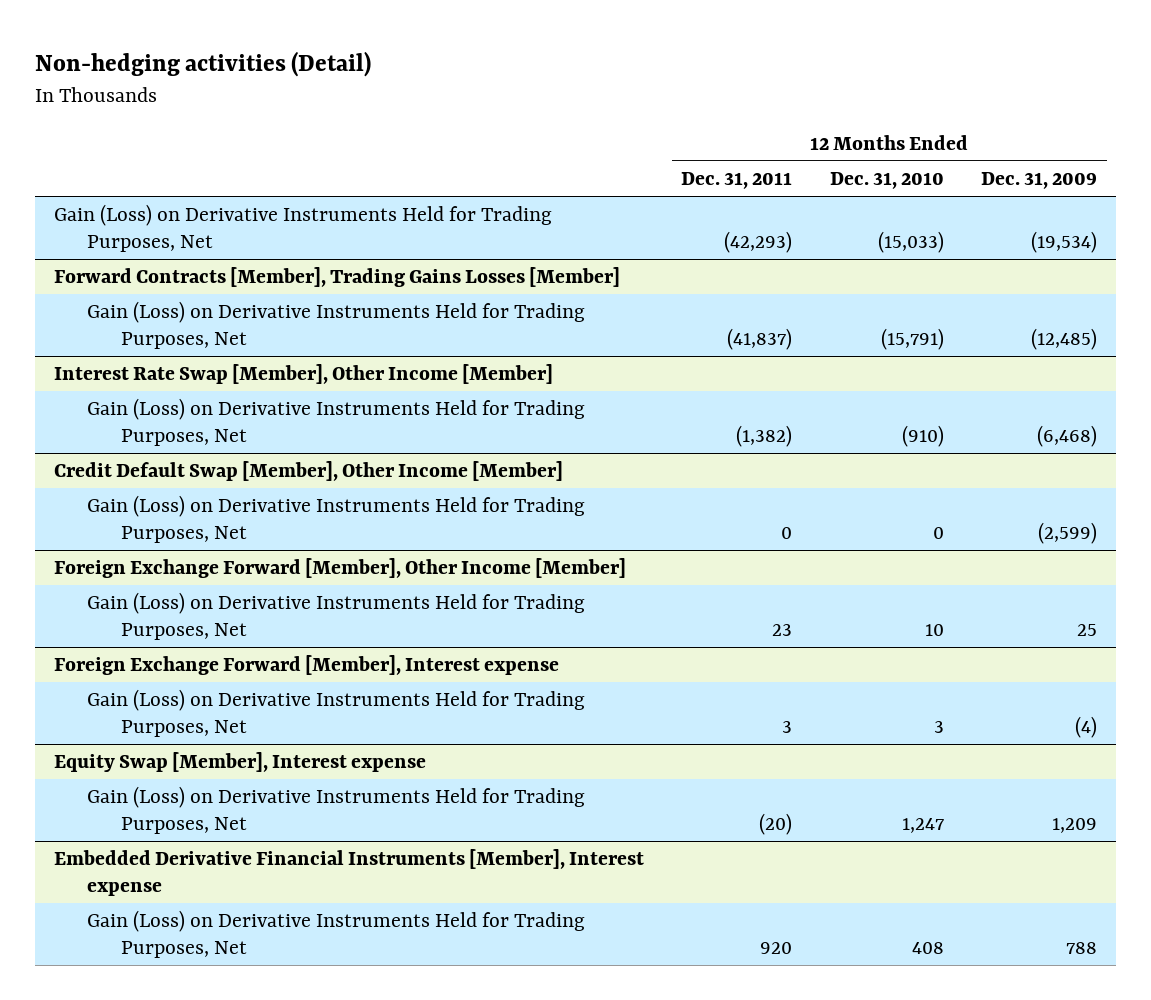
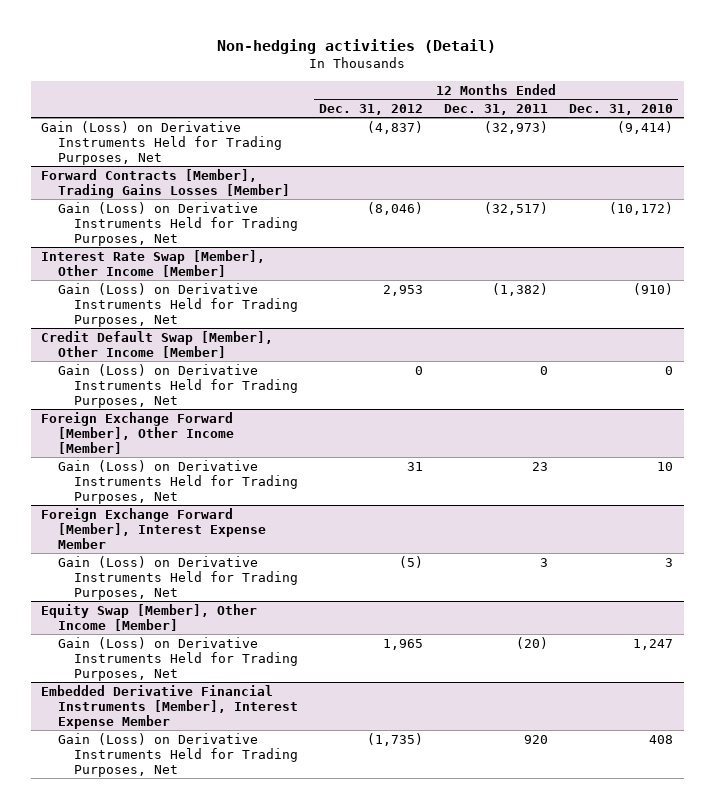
[981,172,1098,190] Dec. 31, 2009 -> none
none -> [319,103,424,115] Dec. 31, 2012
[724,231,793,254] (42,293) -> [484,120,549,134] (32,973)
[877,231,944,254] (15,033) -> [617,120,674,134] (9,414)
[727,328,793,351] (41,837) -> [484,201,549,215] (32,517)
[880,328,944,351] (15,791) -> [609,201,674,215] (10,172)
[53,655,559,676] Foreign Exchange Forward [Member], Interest expense -> [41,507,266,549] Foreign Exchange Forward [Member], Interest Expense Member
[53,752,426,773] Equity Swap [Member], Interest expense -> none
none -> [41,603,258,631] Equity Swap [Member], Other Income [Member]
[53,849,644,897] Embedded Derivative Financial Instruments [Member], Interest expense -> [41,684,298,729] Embedded Derivative Financial Instruments [Member], Interest Expense Member

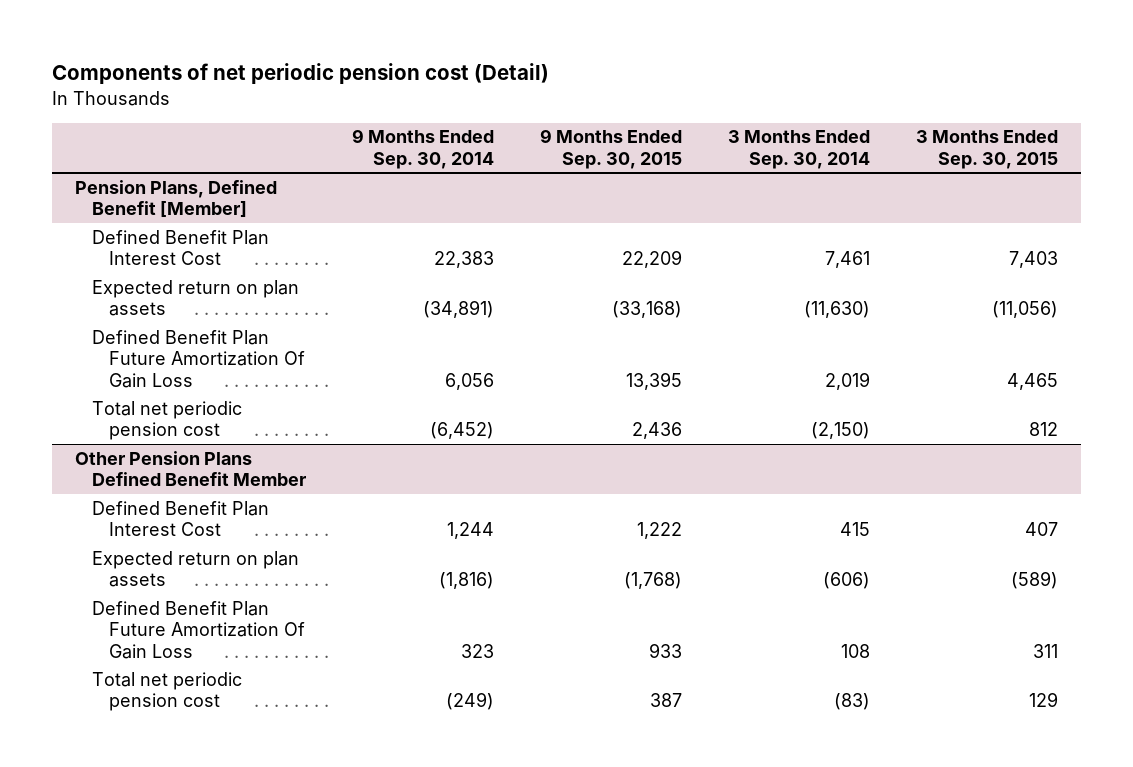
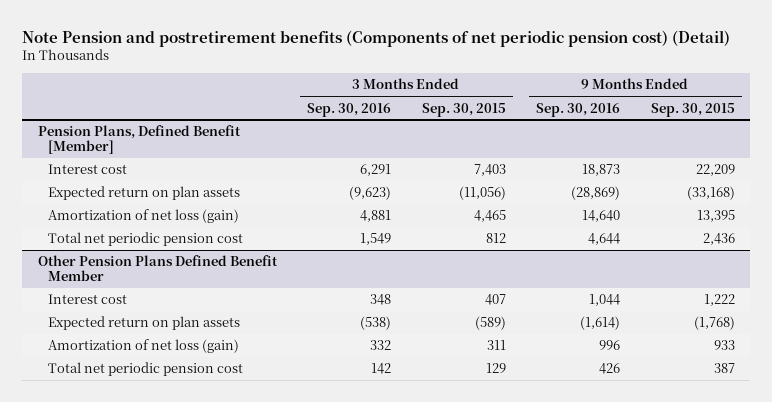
[52,63,550,85] Components of net periodic pension cost (Detail) -> [22,29,731,47] Note Pension and postretirement benefits (Components of net periodic pension cost) (Detail)
[352,129,495,169] 9 Months Ended Sep. 30, 2014 -> none
[727,130,870,169] 3 Months Ended Sep. 30, 2014 -> none
none -> [307,102,392,117] Sep. 30, 2016
none -> [536,102,621,117] Sep. 30, 2016
[92,229,270,266] Defined Benefit Plan Interest Cost -> [48,164,128,175] Interest cost
[92,329,306,388] Defined Benefit Plan Future Amortization Of Gain Loss -> [48,209,240,224] Amortization of net loss (gain)
[92,500,270,537] Defined Benefit Plan Interest Cost -> [48,294,128,305] Interest cost
[92,600,306,659] Defined Benefit Plan Future Amortization Of Gain Loss -> [48,339,240,354] Amortization of net loss (gain)

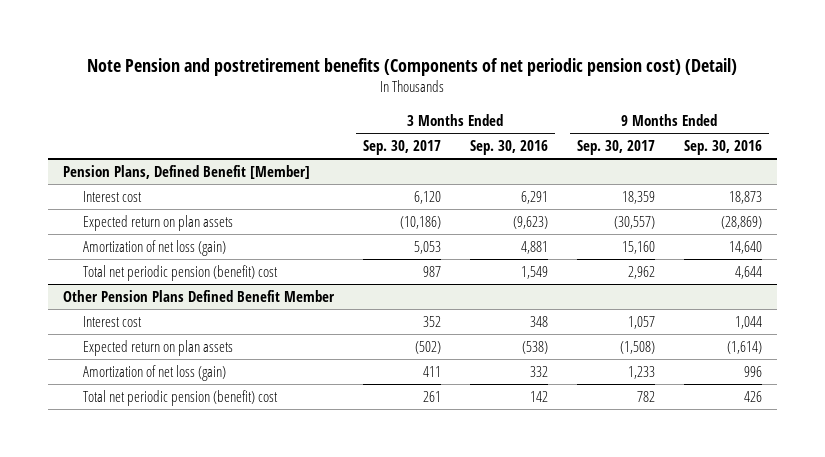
[421,102,506,117] Sep. 30, 2015 -> none
[650,102,735,117] Sep. 30, 2015 -> none
none -> [362,140,441,156] Sep. 30, 2017
none -> [576,140,655,156] Sep. 30, 2017
[48,232,244,247] Total net periodic pension cost -> [82,265,278,282] Total net periodic pension (benefit) cost
[48,362,244,377] Total net periodic pension cost -> [82,390,278,407] Total net periodic pension (benefit) cost

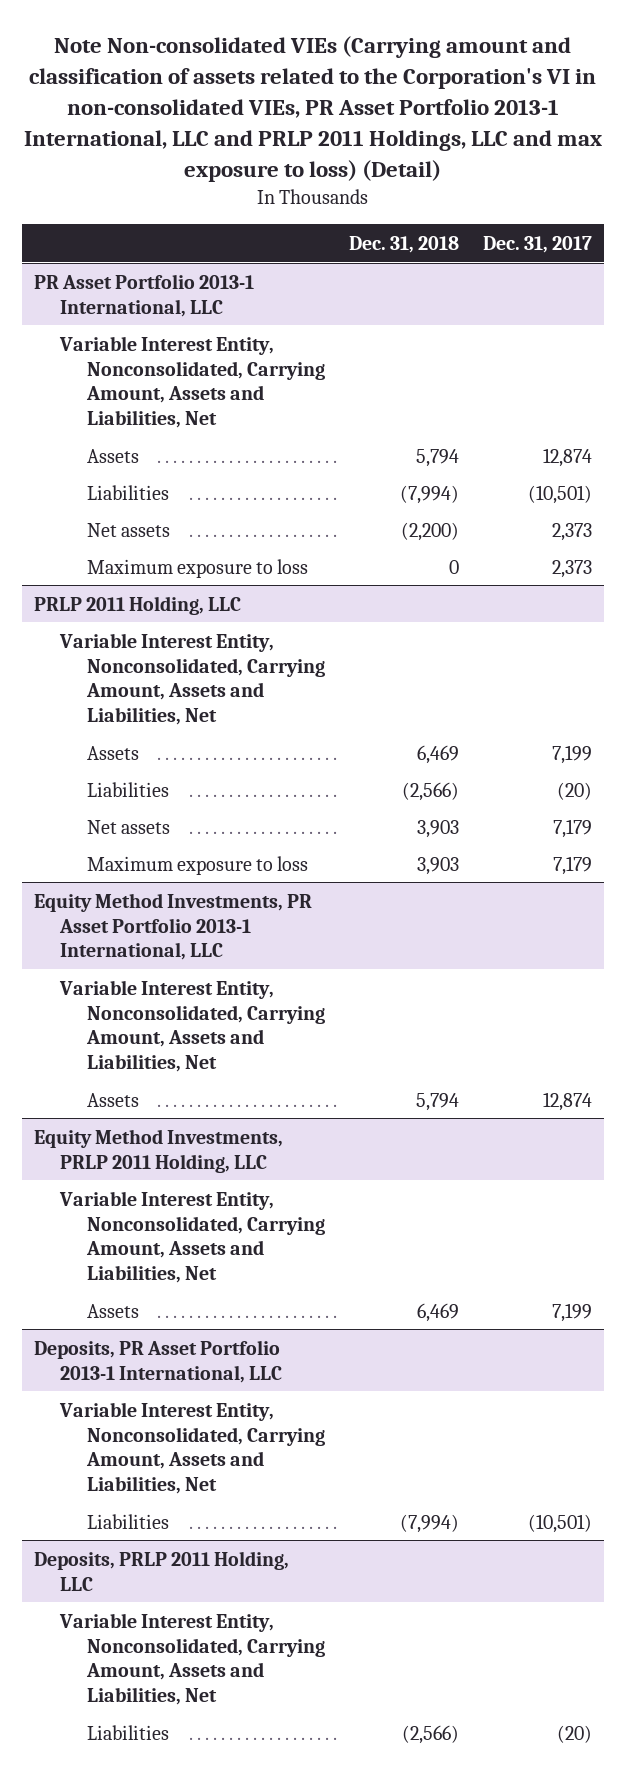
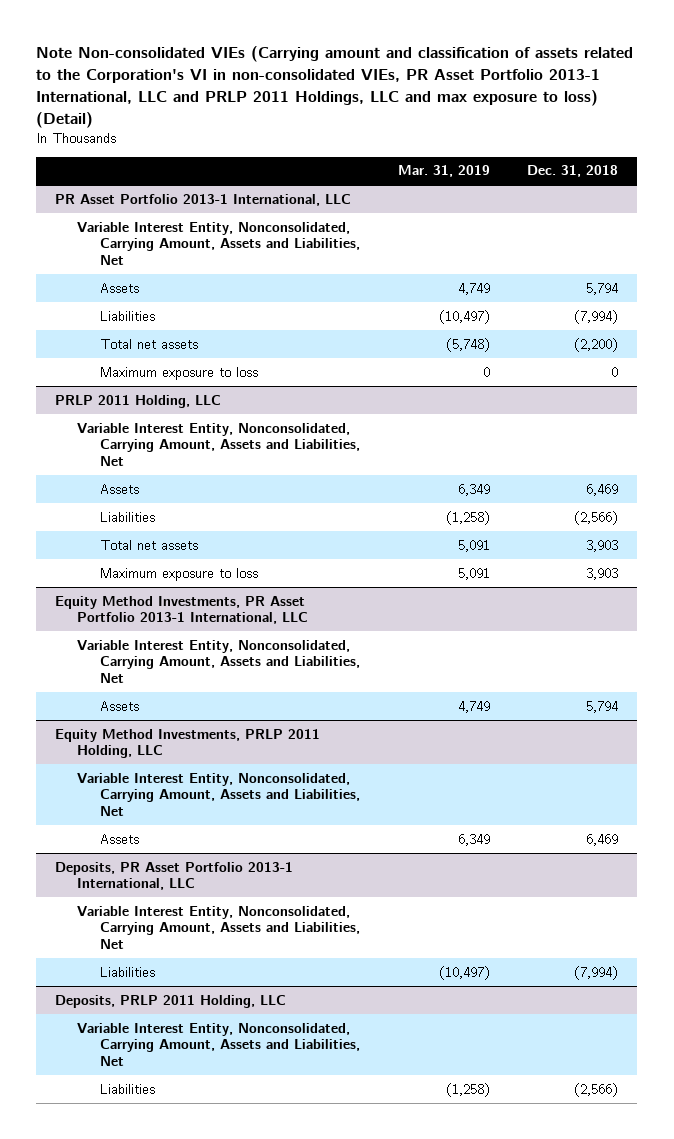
[483,235,593,253] Dec. 31, 2017 -> none
none -> [397,165,490,178] Mar. 31, 2019
[86,522,170,537] Net assets -> [99,338,198,349] Total net assets
[86,819,170,834] Net assets -> [99,539,198,550] Total net assets

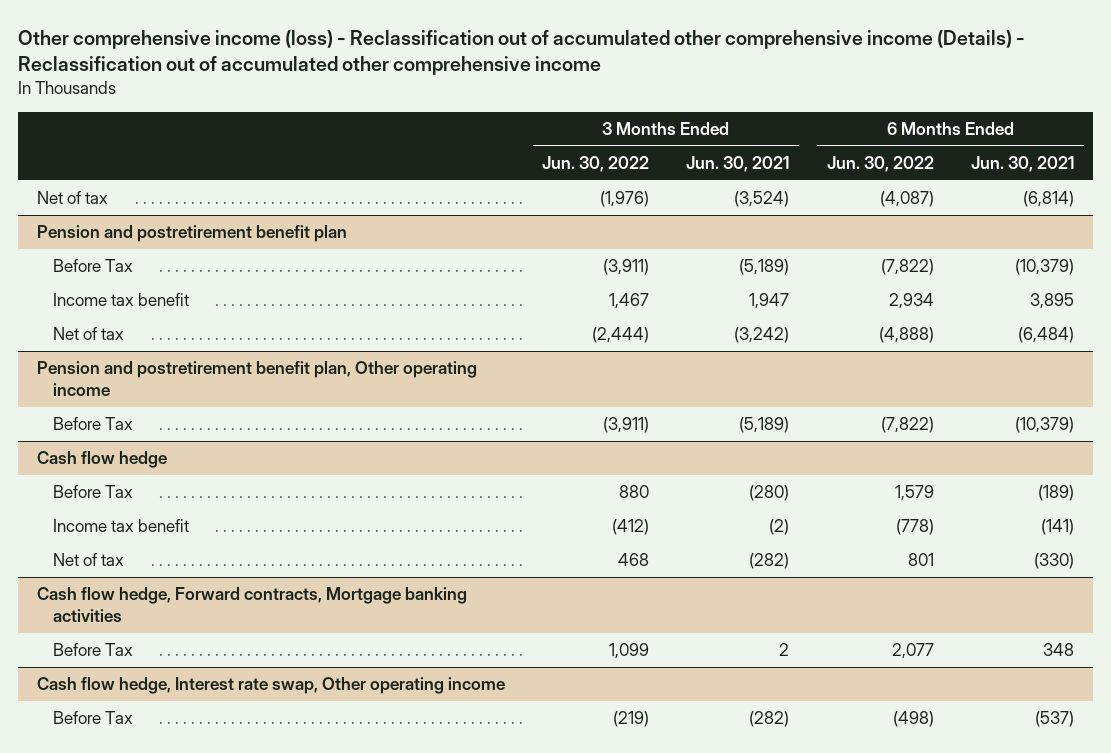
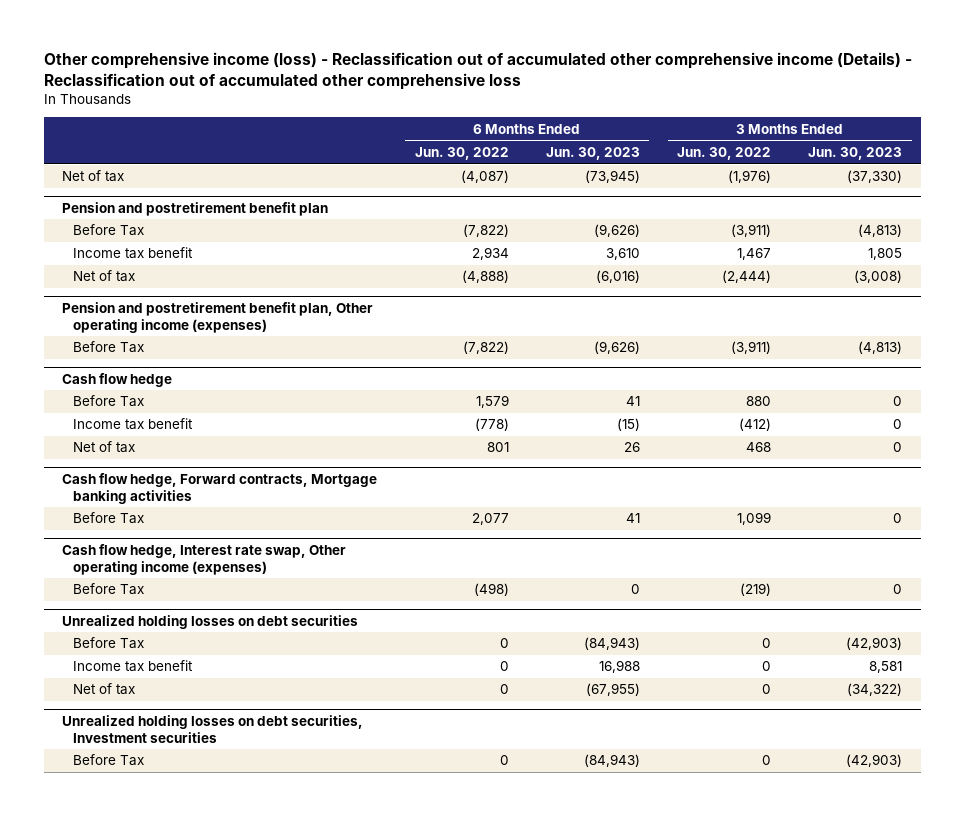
[17,29,1025,76] Other comprehensive income (loss) - Reclassification out of accumulated other comprehensive income (Details) - Reclassification out of accumulated other comprehensive income -> [43,51,912,90] Other comprehensive income (loss) - Reclassification out of accumulated other comprehensive income (Details) - Reclassification out of accumulated other comprehensive loss
[686,155,790,172] Jun. 30, 2021 -> none
[971,155,1075,172] Jun. 30, 2021 -> none
none -> [545,147,640,161] Jun. 30, 2023
none -> [808,147,903,161] Jun. 30, 2023
[36,361,477,396] Pension and postretirement benefit plan, Other operating income -> [62,301,374,333] Pension and postretirement benefit plan, Other operating income (expenses)
[36,677,505,695] Cash flow hedge, Interest rate swap, Other operating income -> [62,543,347,575] Cash flow hedge, Interest rate swap, Other operating income (expenses)
none -> [62,614,359,629] Unrealized holding losses on debt securities
none -> [72,637,144,650] Before Tax
none -> [72,660,193,673] Income tax benefit
none -> [72,683,135,696] Net of tax
none -> [62,714,364,743] Unrealized holding losses on debt securities, Investment securities
none -> [72,754,144,767] Before Tax

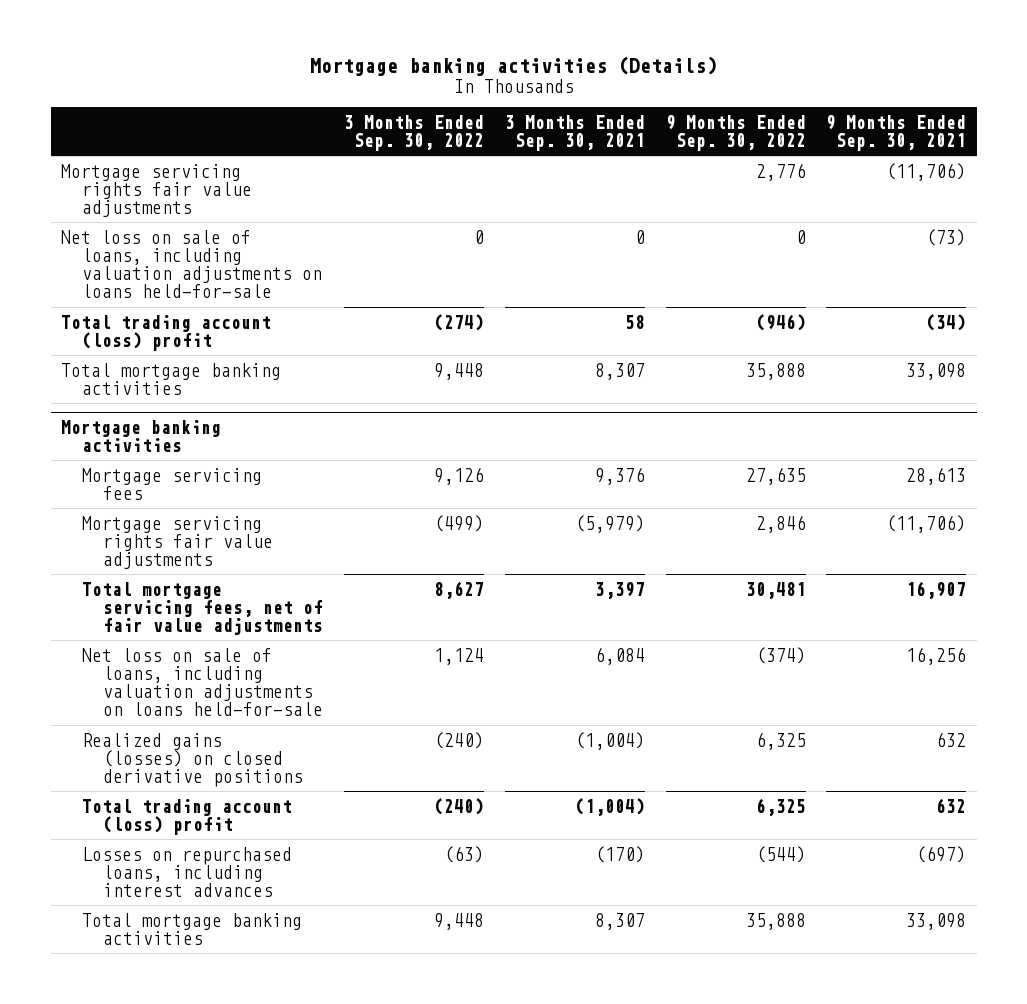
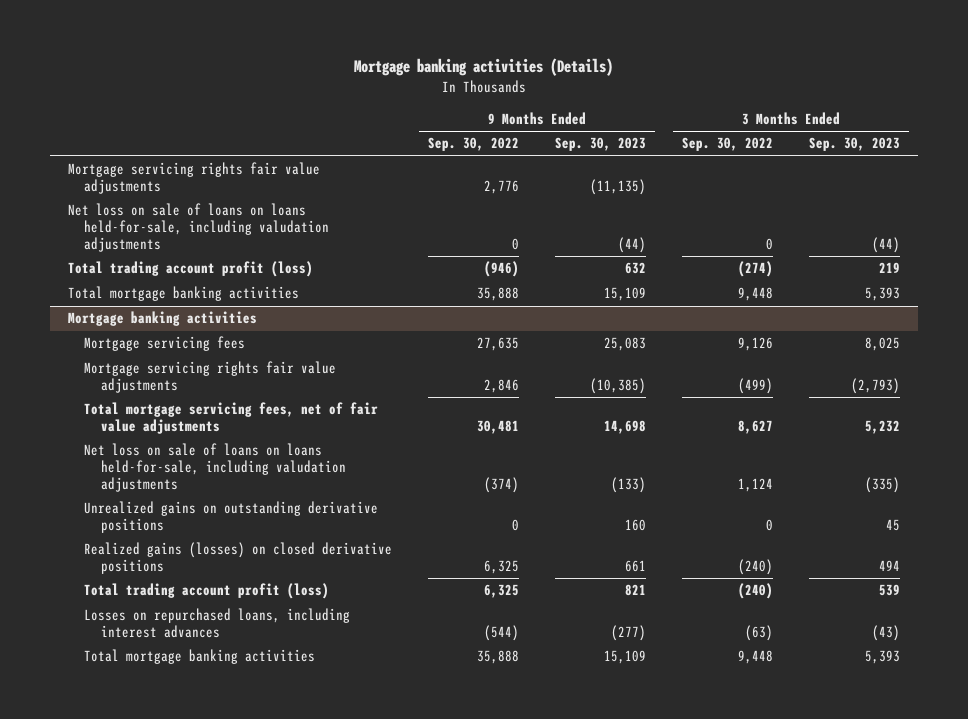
[504,114,645,152] 3 Months Ended Sep. 30, 2021 -> none
[826,114,967,152] 9 Months Ended Sep. 30, 2021 -> none
none -> [555,137,647,152] Sep. 30, 2023
none -> [809,137,901,152] Sep. 30, 2023
[61,229,323,299] Net loss on sale of loans, including valuation adjustments on loans held-for-sale -> [68,203,330,252] Net loss on sale of loans on loans held-for-sale, including valudation adjustments
[61,314,272,351] Total trading account (loss) profit -> [68,261,314,278] Total trading account profit (loss)
[82,647,324,717] Net loss on sale of loans, including valuation adjustments on loans held-for-sale -> [84,443,346,492] Net loss on sale of loans on loans held-for-sale, including valudation adjustments
none -> [84,501,379,534] Unrealized gains on outstanding derivative positions
[82,798,293,835] Total trading account (loss) profit -> [84,583,330,600] Total trading account profit (loss)

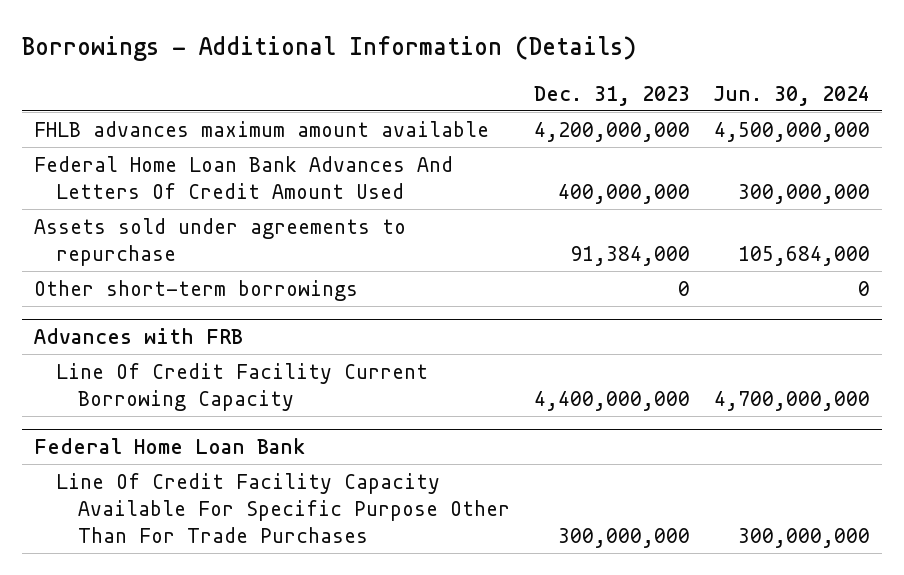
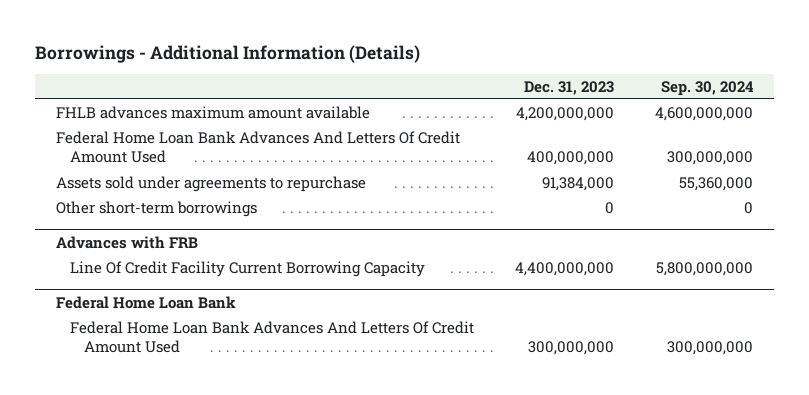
[712,85,870,106] Jun. 30, 2024 -> none
none -> [661,80,755,96] Sep. 30, 2024
[56,472,511,544] Line Of Credit Facility Capacity Available For Specific Purpose Other Than For Trade Purchases -> none
none -> [69,320,474,354] Federal Home Loan Bank Advances And Letters Of Credit Amount Used

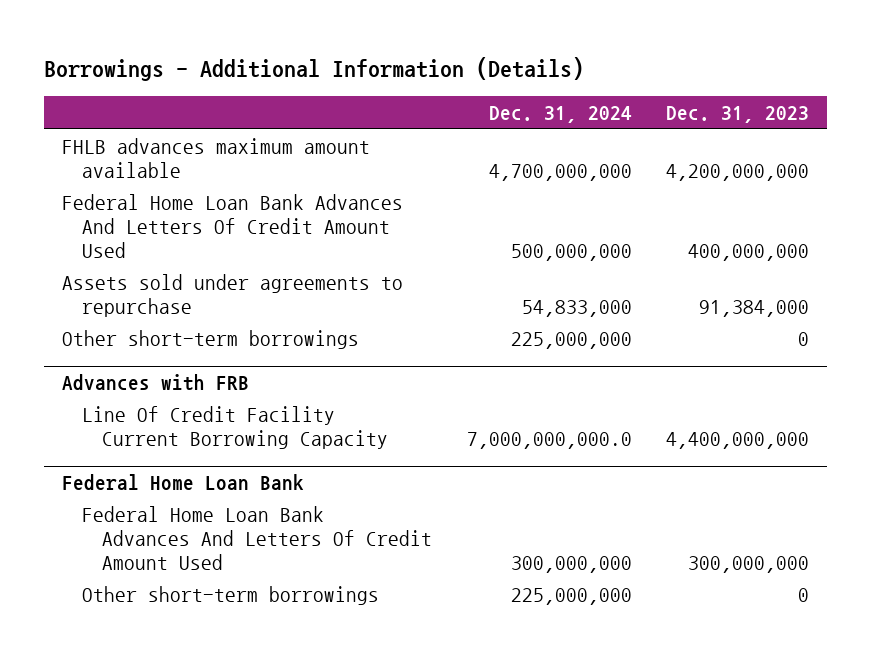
[661,80,755,96] Sep. 30, 2024 -> none
none -> [488,105,632,123] Dec. 31, 2024
none -> [81,585,379,605] Other short-term borrowings

